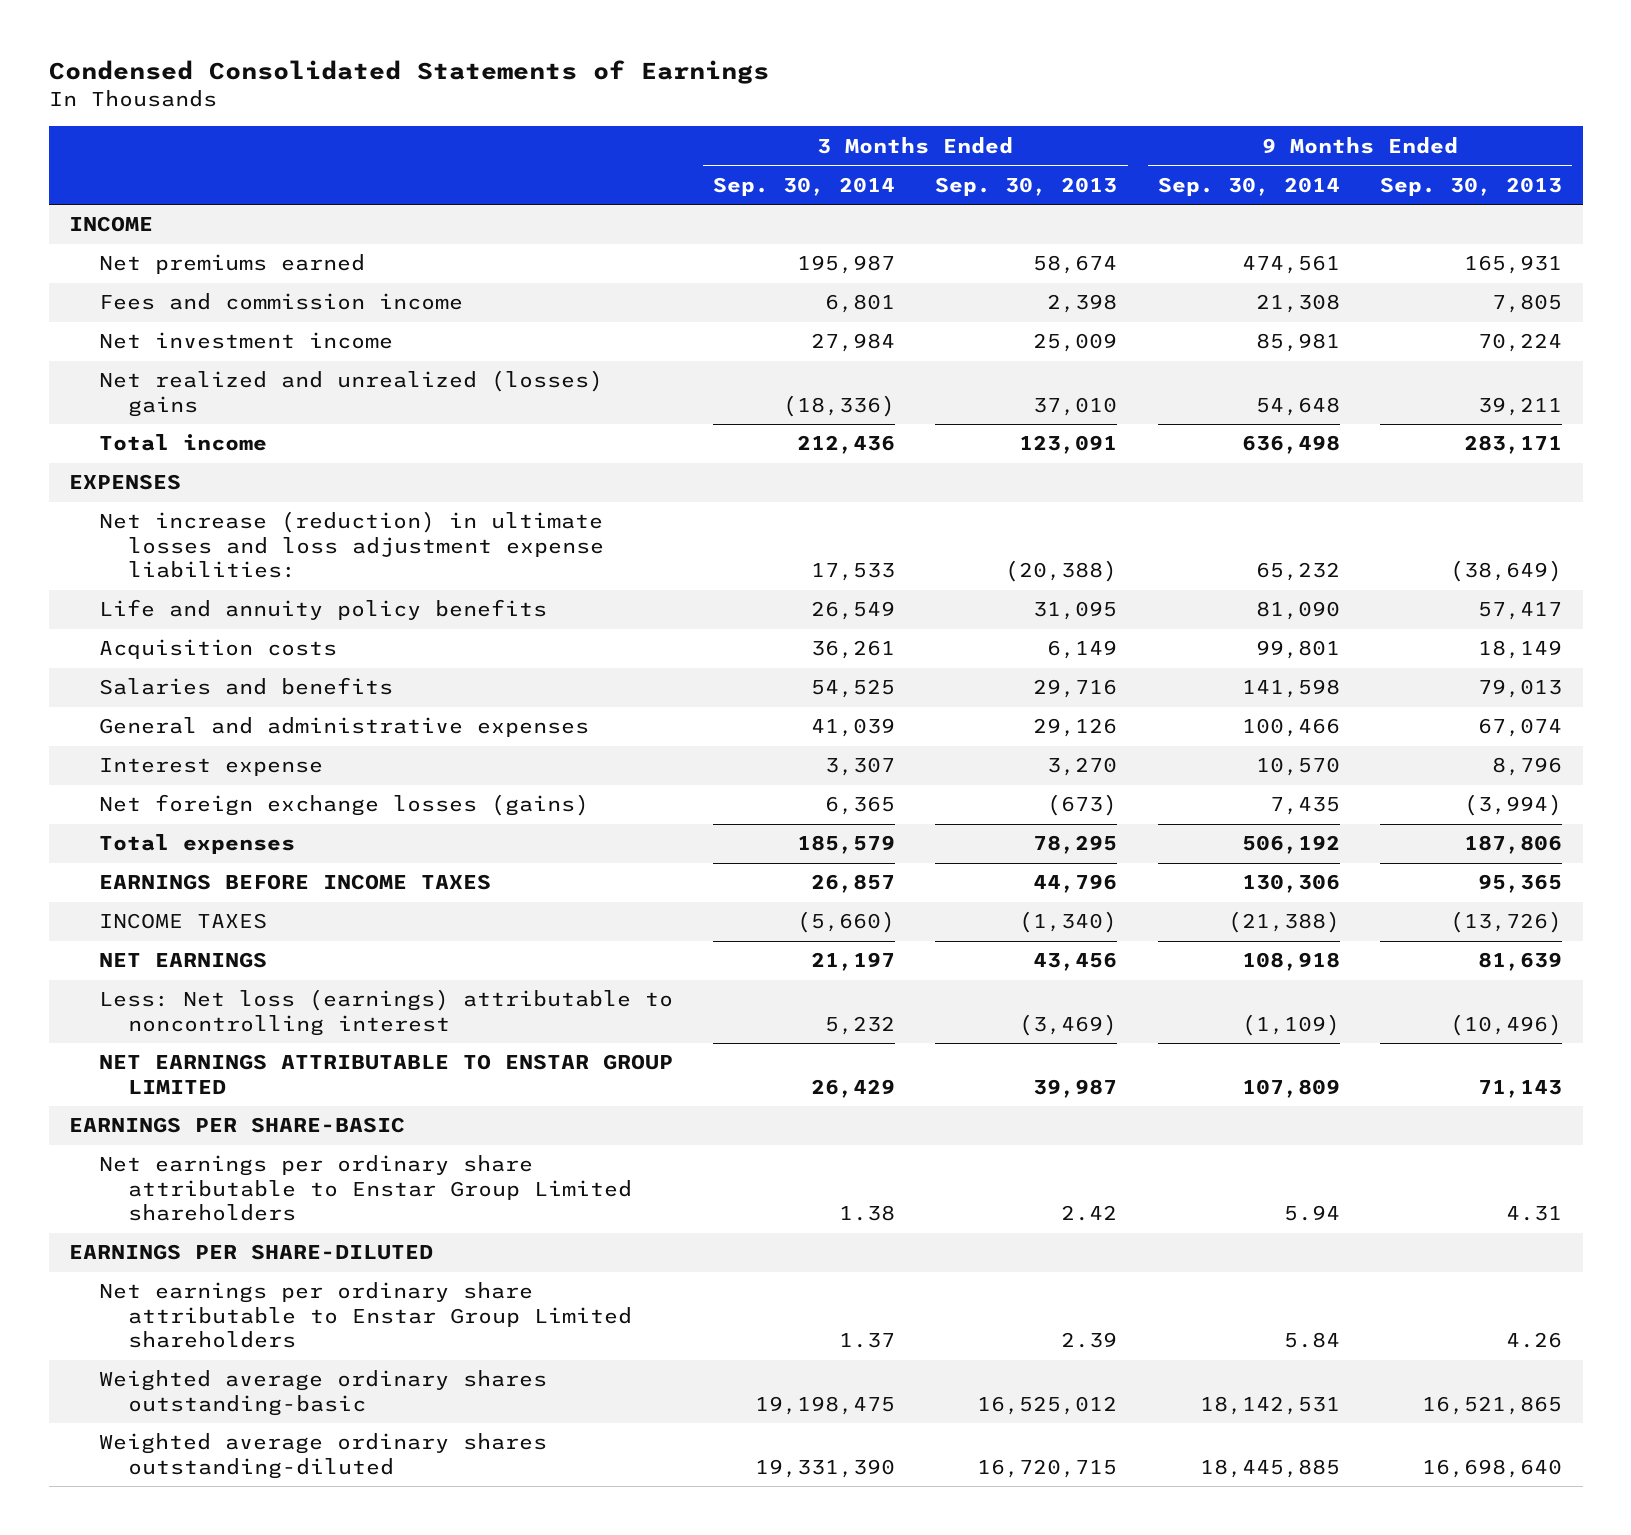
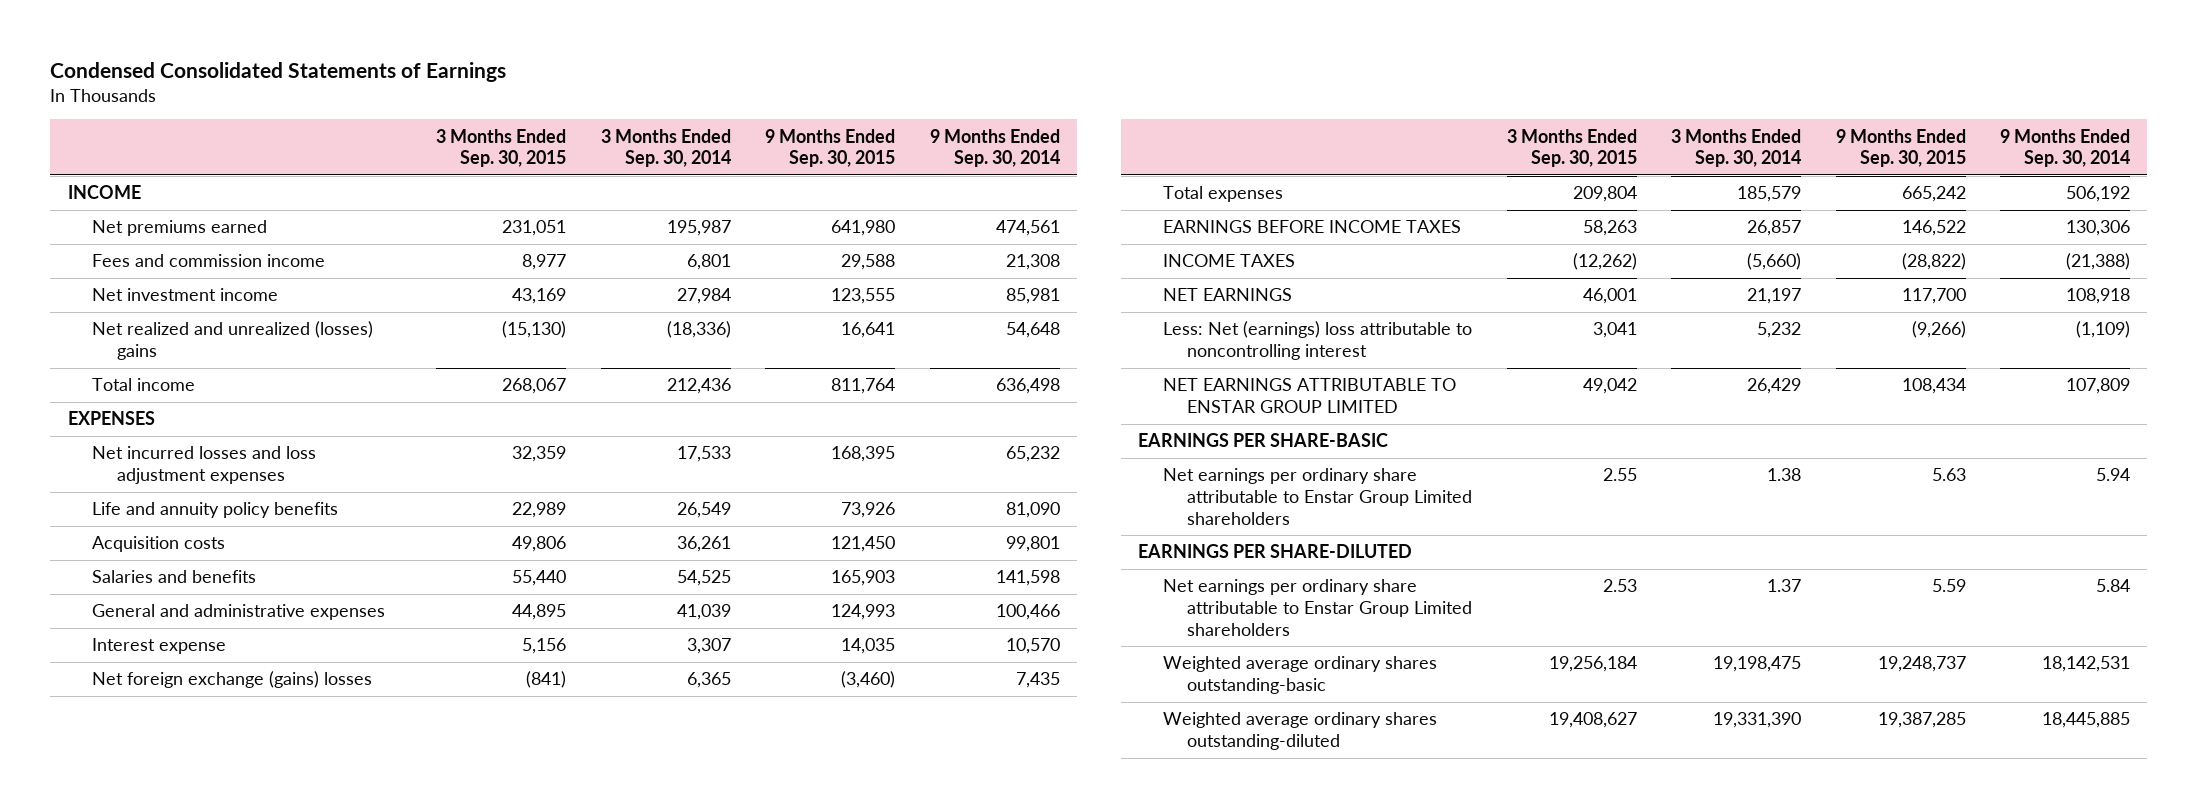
[935,176,1118,196] Sep. 30, 2013 -> none
[1380,176,1563,196] Sep. 30, 2013 -> none
none -> [436,128,567,168] 3 Months Ended Sep. 30, 2015
none -> [765,128,896,168] 9 Months Ended Sep. 30, 2015
[98,511,605,579] Net increase (reduction) in ultimate losses and loss adjustment expense liabilities: -> [92,446,317,484] Net incurred losses and loss adjustment expenses
[98,794,589,817] Net foreign exchange losses (gains) -> [92,671,373,689] Net foreign exchange (gains) losses
[98,989,673,1036] Less: Net loss (earnings) attributable to noncontrolling interest -> [1162,321,1472,360] Less: Net (earnings) loss attributable to noncontrolling interest

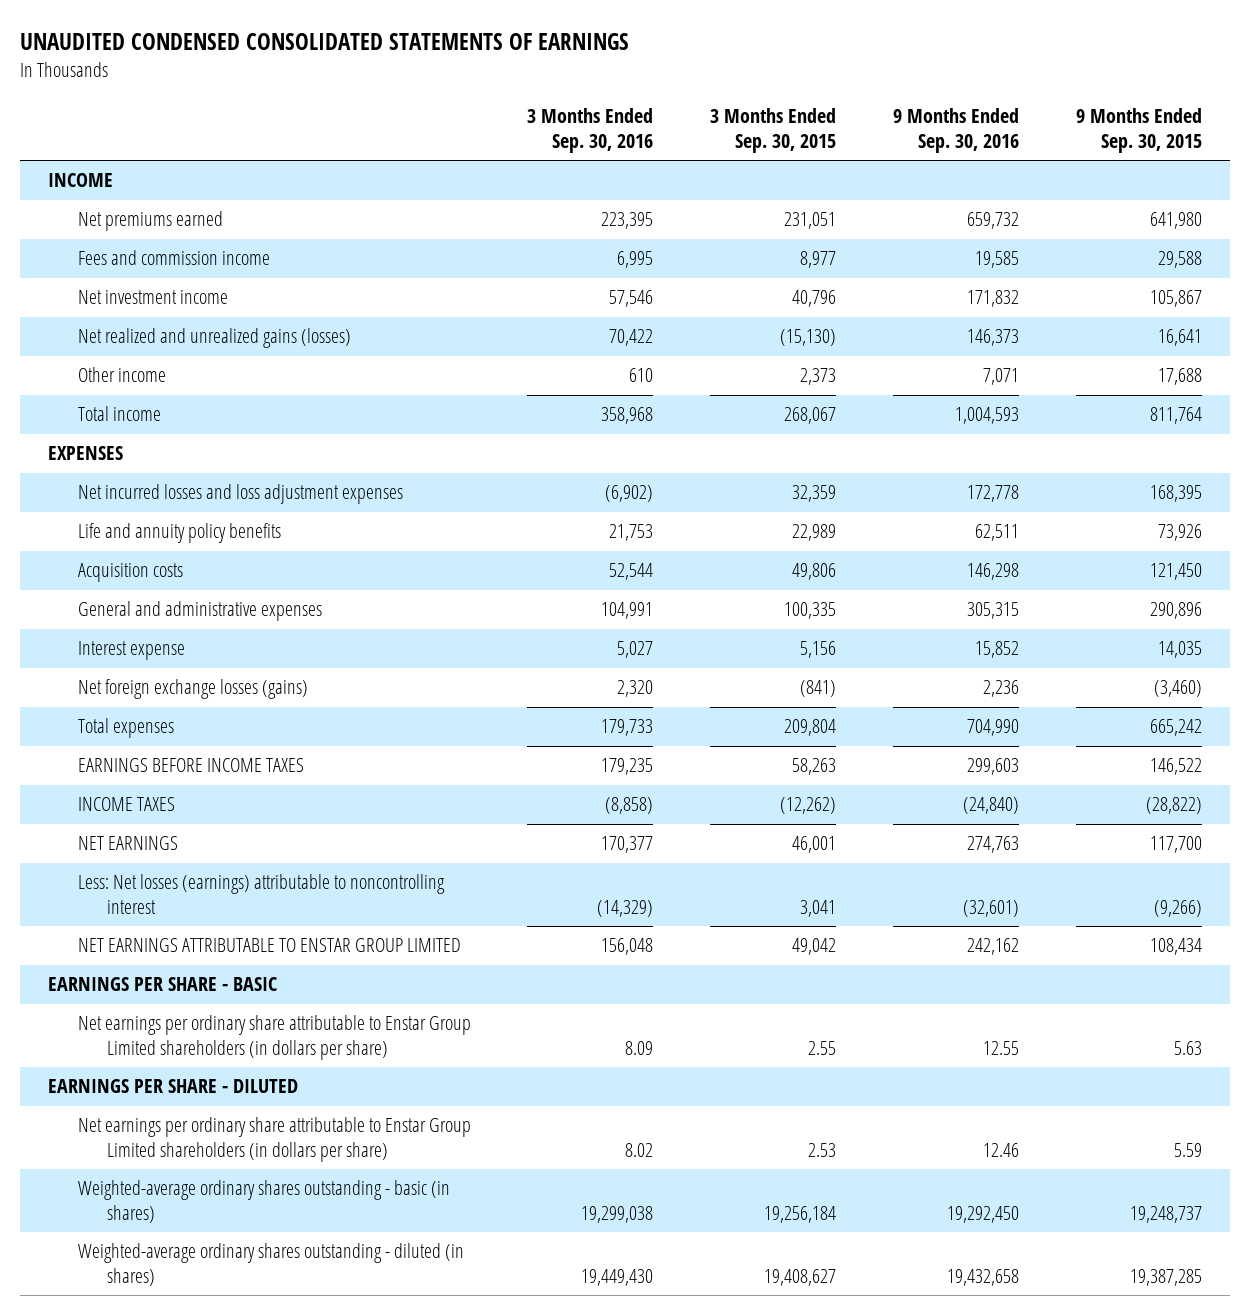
[50,61,507,82] Condensed Consolidated Statements of Earnings -> [19,33,629,51] UNAUDITED CONDENSED CONSOLIDATED STATEMENTS OF EARNINGS
[600,128,731,168] 3 Months Ended Sep. 30, 2014 -> none
[929,128,1060,168] 9 Months Ended Sep. 30, 2014 -> none
none -> [527,108,654,153] 3 Months Ended Sep. 30, 2016
none -> [892,108,1019,153] 9 Months Ended Sep. 30, 2016
[512,288,567,305] 43,169 -> [792,290,837,308] 40,796
[831,288,896,305] 123,555 -> [1149,290,1202,308] 105,867
[92,321,374,360] Net realized and unrealized (losses) gains -> [77,328,351,349] Net realized and unrealized gains (losses)
none -> [77,367,166,383] Other income
[92,570,257,584] Salaries and benefits -> none
[512,604,567,621] 44,895 -> [784,602,837,620] 100,335
[831,604,896,621] 124,993 -> [1149,602,1202,620] 290,896
[92,671,373,689] Net foreign exchange (gains) losses -> [77,679,308,700] Net foreign exchange losses (gains)
[1162,321,1472,360] Less: Net (earnings) loss attributable to noncontrolling interest -> [77,874,445,915] Less: Net losses (earnings) attributable to noncontrolling interest
[1138,433,1389,448] EARNINGS PER SHARE-BASIC -> [48,977,278,992] EARNINGS PER SHARE - BASIC
[1162,468,1473,525] Net earnings per ordinary share attributable to Enstar Group Limited shareholders -> [77,1015,471,1061] Net earnings per ordinary share attributable to Enstar Group Limited shareholders (in dollars per share)
[1138,544,1413,559] EARNINGS PER SHARE-DILUTED -> [48,1079,299,1094] EARNINGS PER SHARE - DILUTED
[1162,579,1473,636] Net earnings per ordinary share attributable to Enstar Group Limited shareholders -> [77,1117,471,1163] Net earnings per ordinary share attributable to Enstar Group Limited shareholders (in dollars per share)
[1162,656,1437,694] Weighted average ordinary shares outstanding-basic -> [77,1180,450,1224] Weighted-average ordinary shares outstanding - basic (in shares)
[1162,712,1437,750] Weighted average ordinary shares outstanding-diluted -> [77,1243,464,1287] Weighted-average ordinary shares outstanding - diluted (in shares)

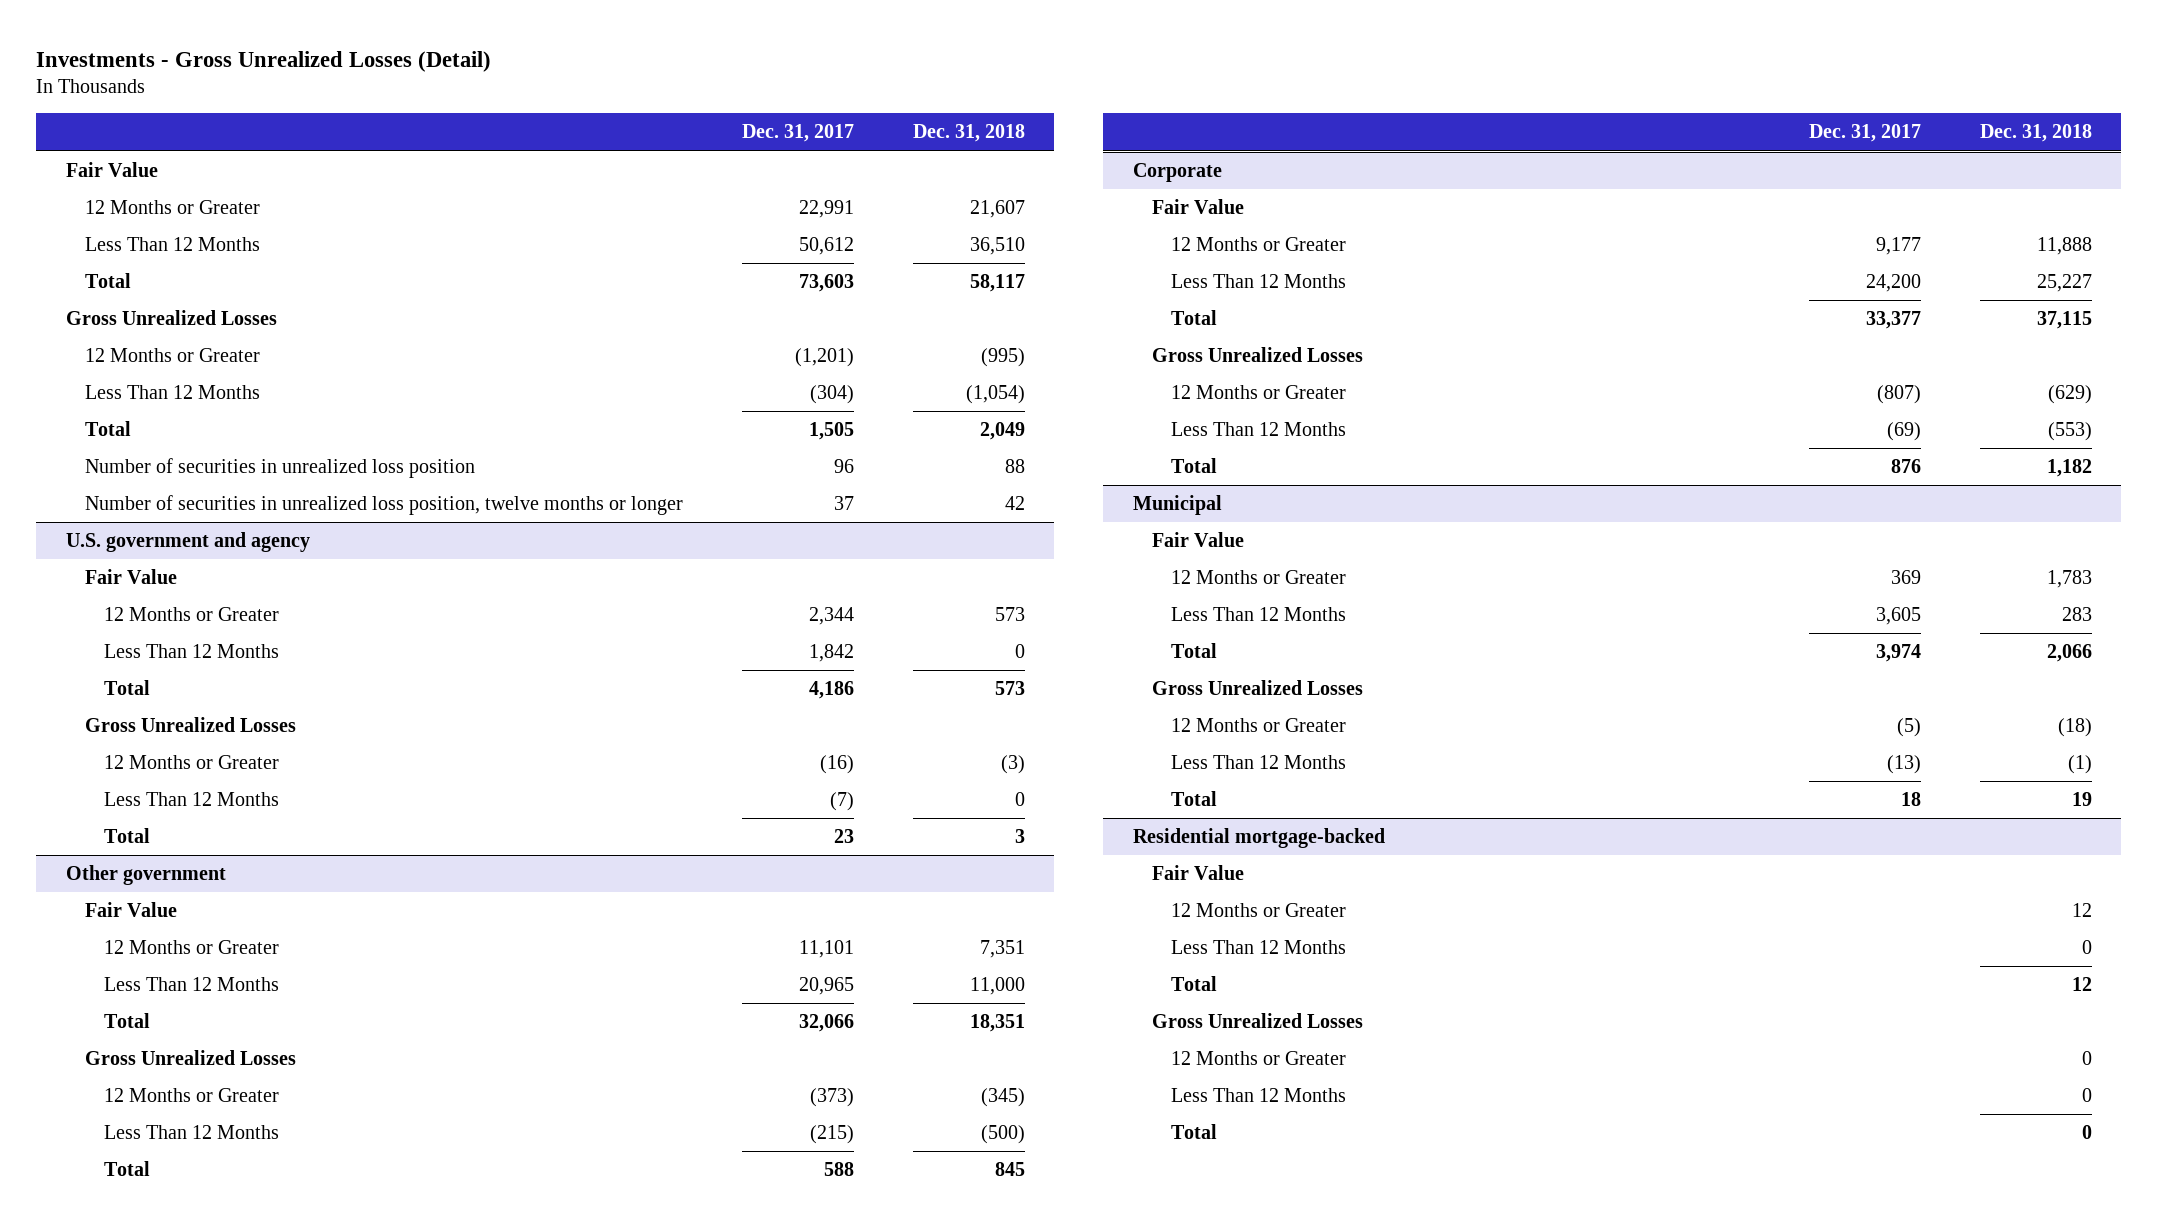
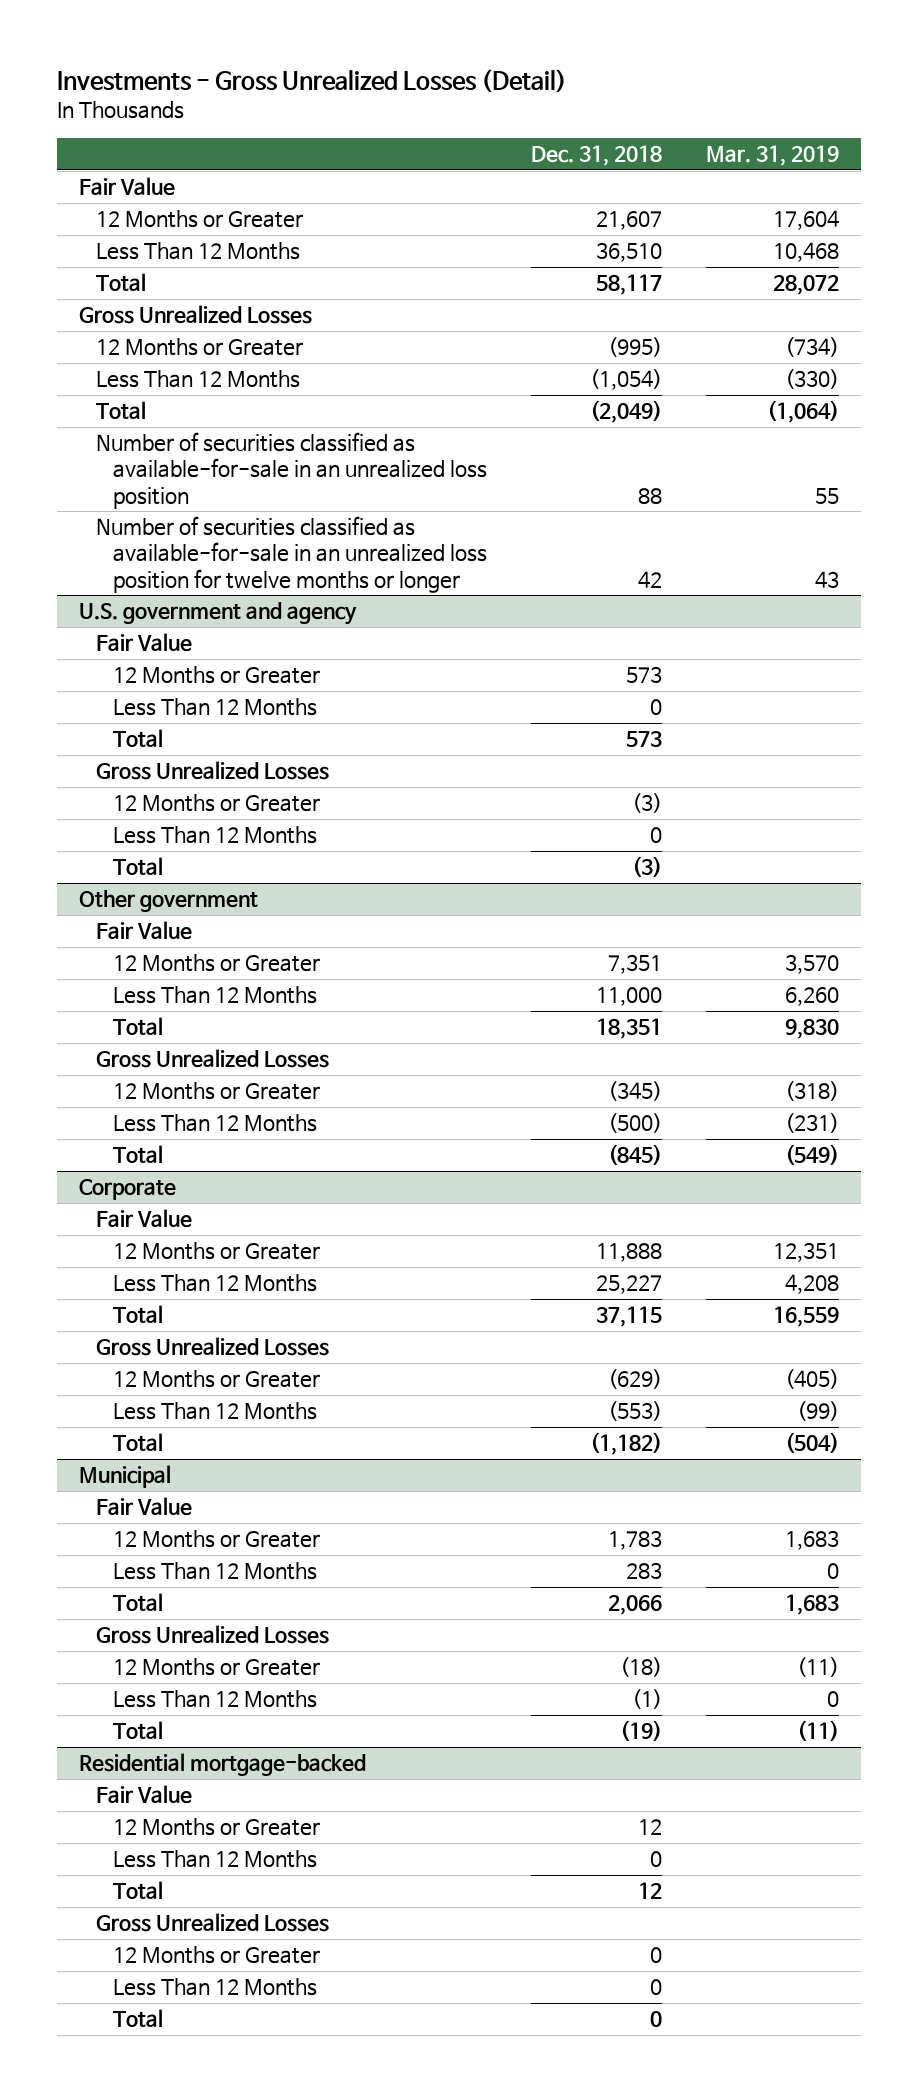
[741,124,854,143] Dec. 31, 2017 -> none
none -> [706,145,840,167] Mar. 31, 2019
[979,422,1025,441] 2,049 -> [590,400,663,424] (2,049)
[84,458,475,479] Number of securities in unrealized loss position -> [96,432,488,509] Number of securities classified as available-for-sale in an unrealized loss position
[84,495,683,516] Number of securities in unrealized loss position, twelve months or longer -> [96,516,488,593] Number of securities classified as available-for-sale in an unrealized loss position for twelve months or longer
[1014,829,1025,844] 3 -> [632,856,663,878] (3)
[994,1162,1025,1177] 845 -> [608,1144,663,1166] (845)
[2046,459,2092,478] 1,182 -> [590,1432,663,1456] (1,182)
[2071,792,2092,807] 19 -> [620,1720,663,1742] (19)

